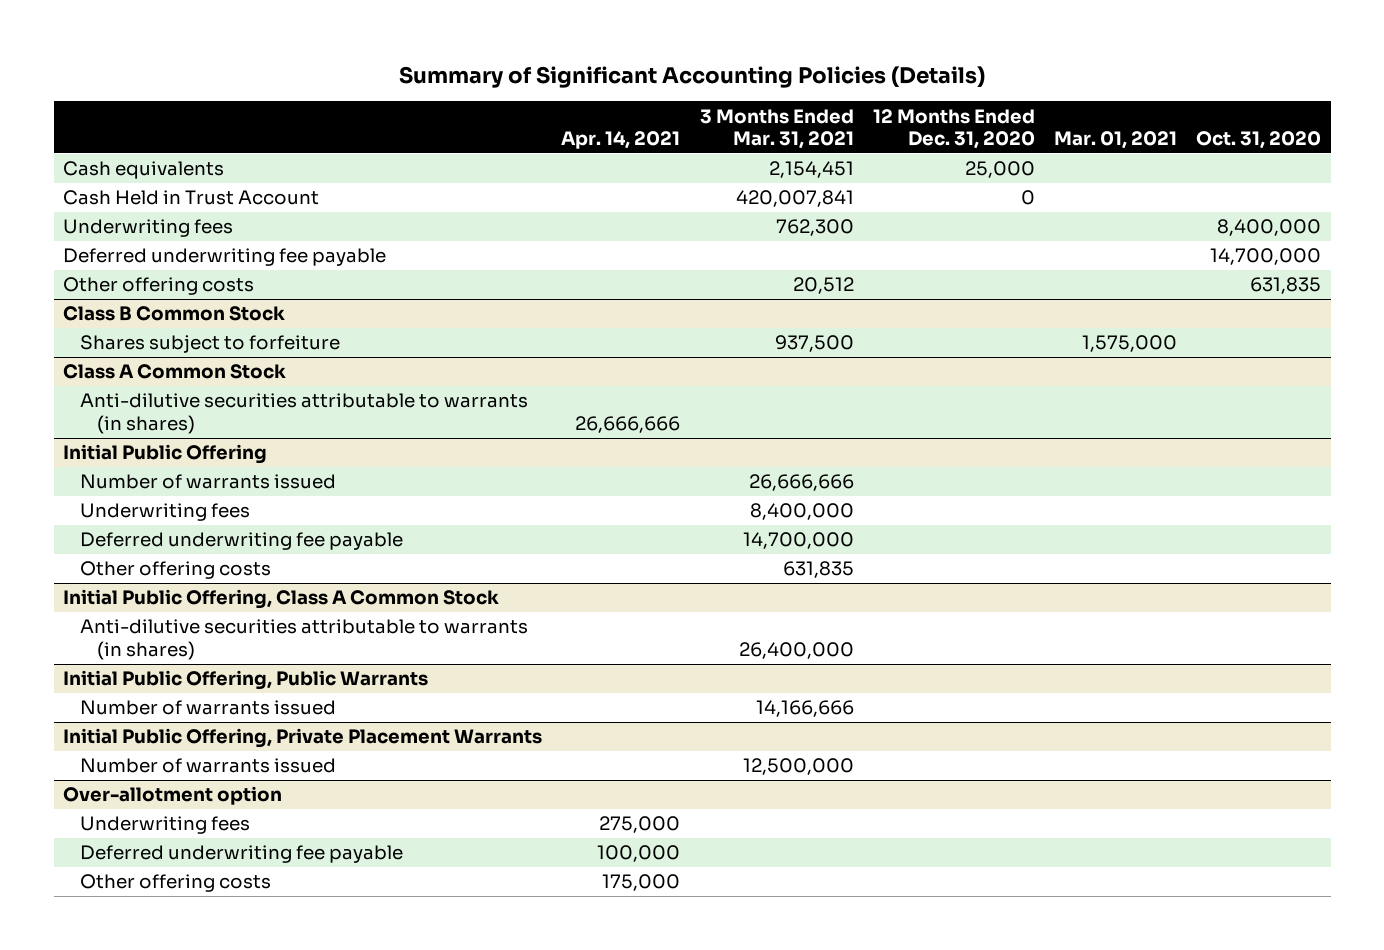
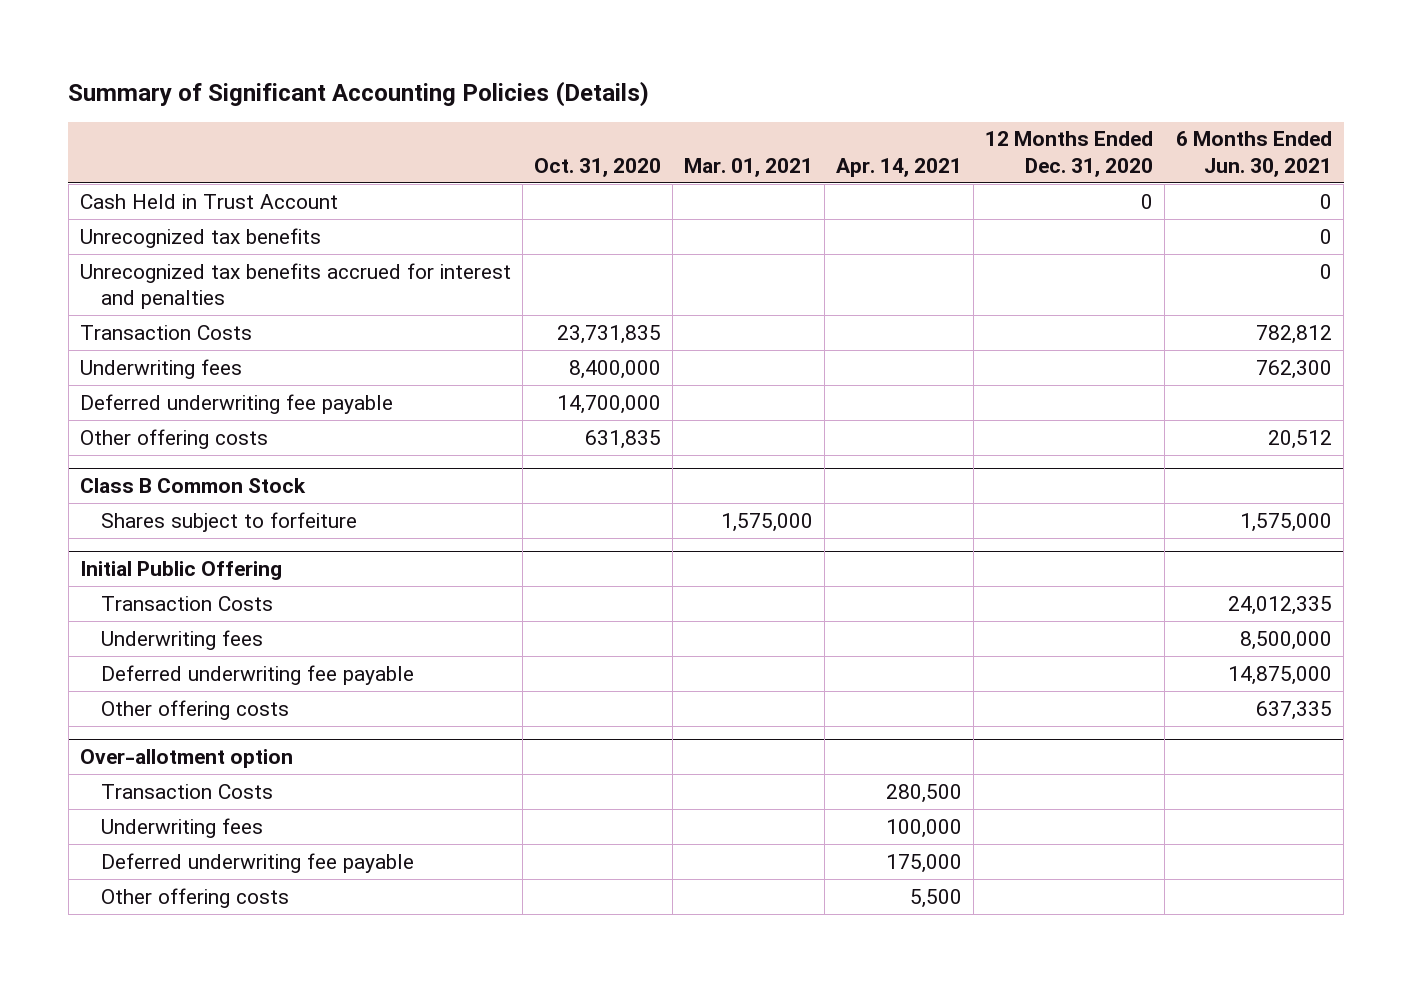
[699,108,854,150] 3 Months Ended Mar. 31, 2021 -> none
none -> [1176,131,1333,178] 6 Months Ended Jun. 30, 2021
[63,161,225,180] Cash equivalents -> none
none -> [79,227,321,248] Unrecognized tax benefits
none -> [79,262,511,310] Unrecognized tax benefits accrued for interest and penalties
none -> [79,324,252,340] Transaction Costs
[63,364,287,380] Class A Common Stock -> none
[80,393,529,434] Anti-dilutive securities attributable to warrants (in shares) -> none
[80,474,337,490] Number of warrants issued -> none
none -> [100,595,273,611] Transaction Costs
[63,589,500,610] Initial Public Offering, Class A Common Stock -> none
[80,619,529,660] Anti-dilutive securities attributable to warrants (in shares) -> none
[63,670,429,691] Initial Public Offering, Public Warrants -> none
[80,700,337,716] Number of warrants issued -> none
[63,728,543,749] Initial Public Offering, Private Placement Warrants -> none
[80,758,337,774] Number of warrants issued -> none
none -> [100,783,273,799] Transaction Costs
[599,816,681,834] 275,000 -> [886,818,963,838] 100,000
[597,845,681,863] 100,000 -> [886,853,963,873] 175,000
[602,874,681,892] 175,000 -> [910,888,963,908] 5,500

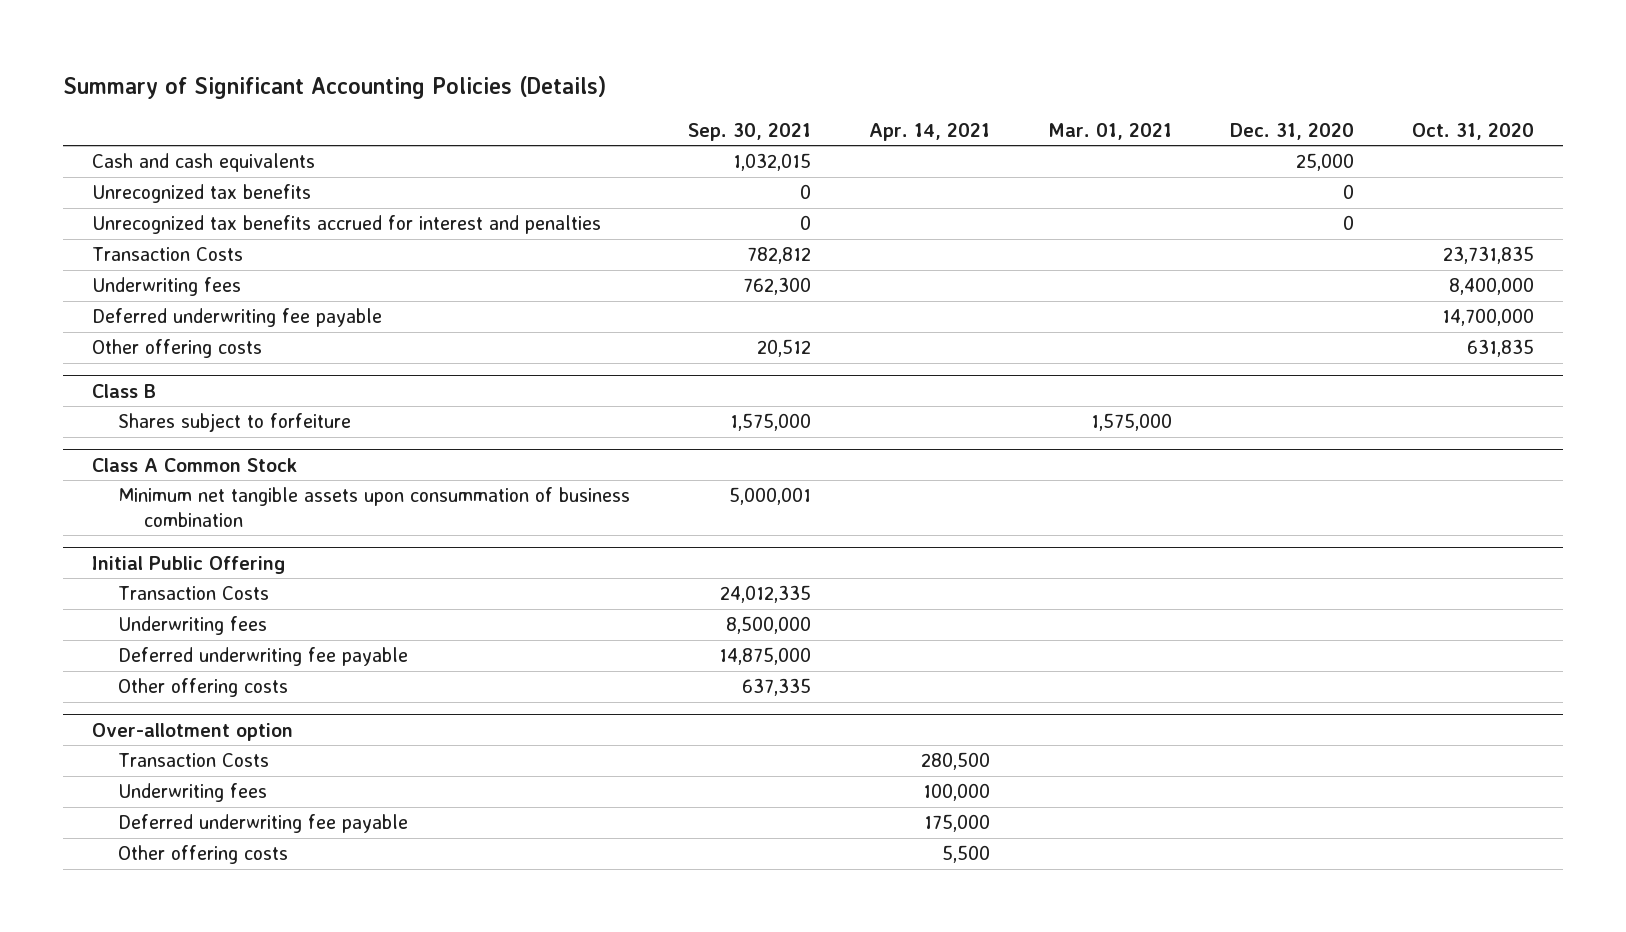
[985,131,1154,178] 12 Months Ended Dec. 31, 2020 -> none
[1176,131,1333,178] 6 Months Ended Jun. 30, 2021 -> none
none -> [688,122,812,141] Sep. 30, 2021
none -> [1229,122,1354,140] Dec. 31, 2020
[79,193,338,209] Cash Held in Trust Account -> none
none -> [91,153,315,173] Cash and cash equivalents
[79,478,306,494] Class B Common Stock -> [91,383,156,398] Class B
none -> [91,457,297,472] Class A Common Stock
none -> [118,487,631,527] Minimum net tangible assets upon consummation of business combination

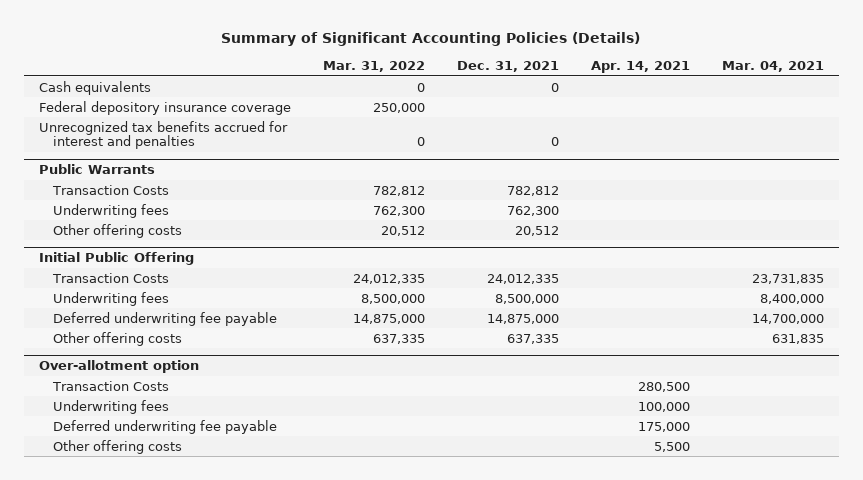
[688,122,812,141] Sep. 30, 2021 -> none
[1047,122,1172,140] Mar. 01, 2021 -> none
[1229,122,1354,140] Dec. 31, 2020 -> none
[1411,122,1534,140] Oct. 31, 2020 -> none
none -> [323,60,426,72] Mar. 31, 2022
none -> [456,60,559,72] Dec. 31, 2021
none -> [721,60,824,72] Mar. 04, 2021
[91,184,311,204] Unrecognized tax benefits -> none
[91,153,315,173] Cash and cash equivalents -> [39,80,152,95] Cash equivalents
none -> [39,100,292,115] Federal depository insurance coverage
[91,247,243,262] Transaction Costs -> none
[91,277,241,297] Underwriting fees -> none
[91,308,382,328] Deferred underwriting fee payable -> none
[91,339,262,359] Other offering costs -> none
[91,383,156,398] Class B -> none
[118,413,352,433] Shares subject to forfeiture -> none
[91,457,297,472] Class A Common Stock -> none
[118,487,631,527] Minimum net tangible assets upon consummation of business combination -> none
none -> [39,163,156,174] Public Warrants
none -> [51,184,169,195] Transaction Costs
none -> [52,203,169,218] Underwriting fees
none -> [52,223,182,238] Other offering costs

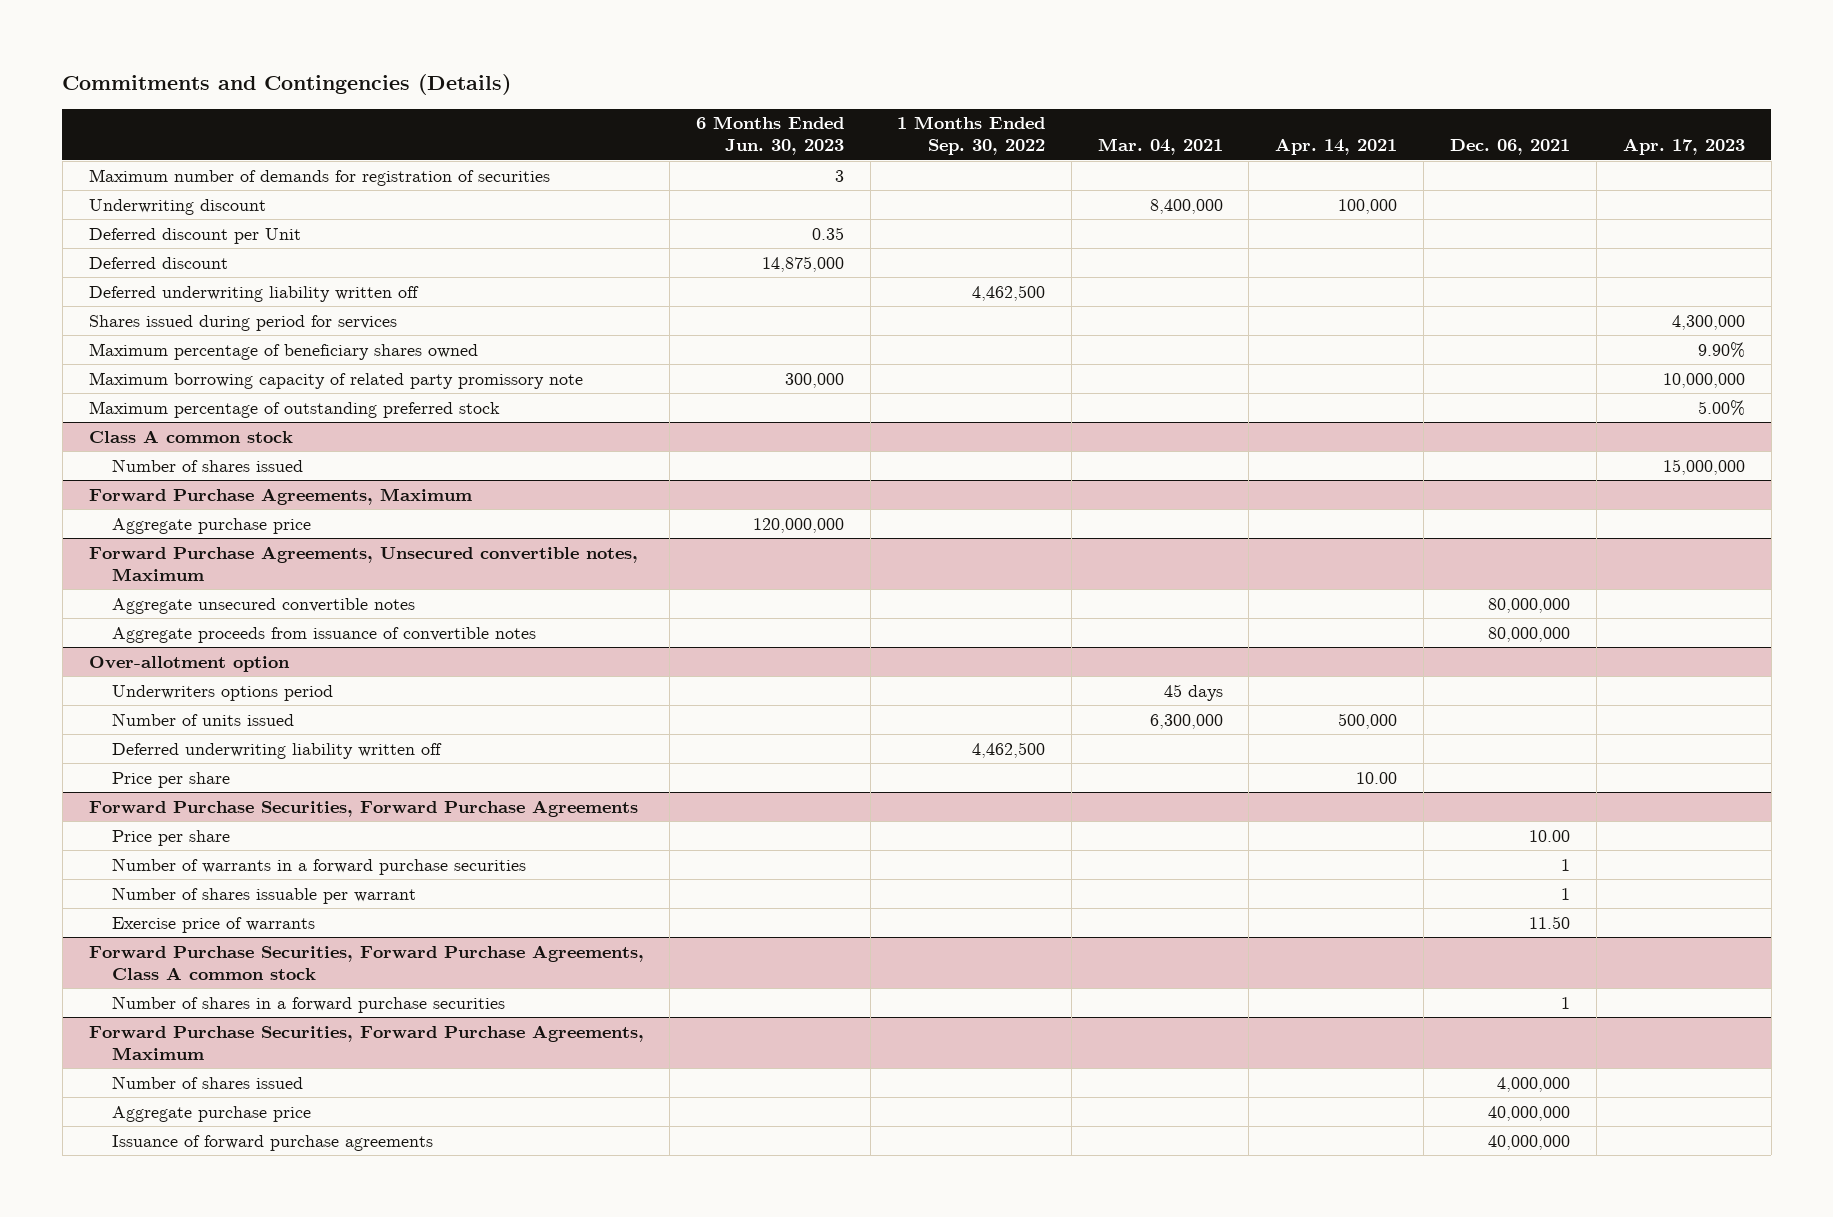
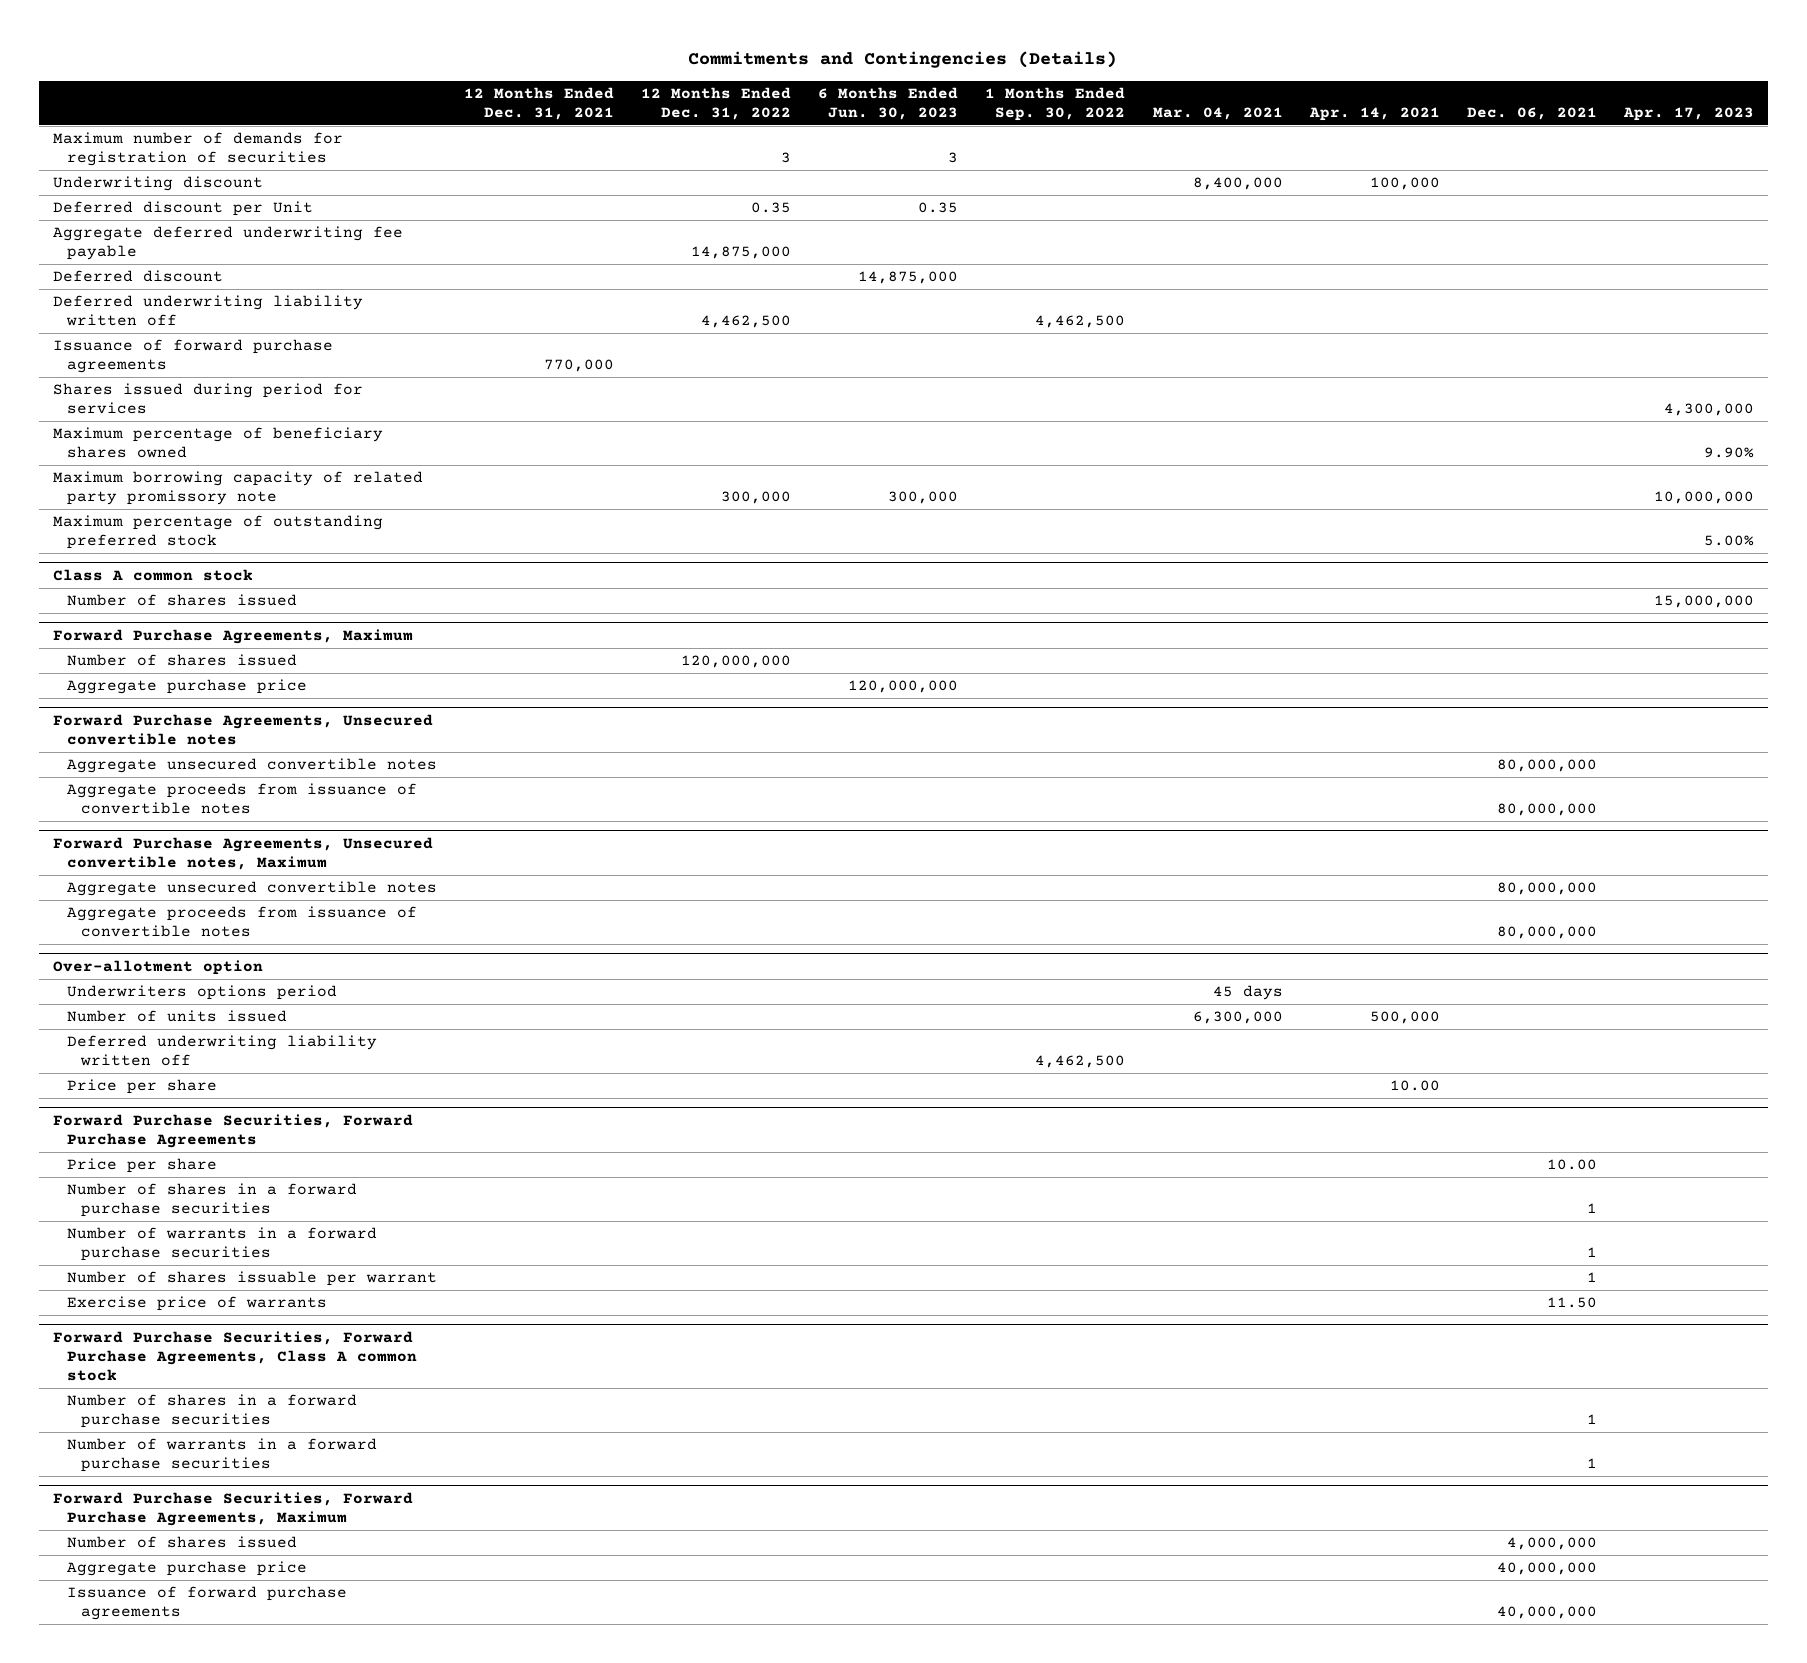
none -> [463,86,614,120] 12 Months Ended Dec. 31, 2021
none -> [641,86,792,120] 12 Months Ended Dec. 31, 2022
none -> [52,226,403,261] Aggregate deferred underwriting fee payable
none -> [52,339,333,374] Issuance of forward purchase agreements
none -> [66,654,297,667] Number of shares issued
none -> [52,713,433,745] Forward Purchase Agreements, Unsecured convertible notes
none -> [66,758,437,774] Aggregate unsecured convertible notes
none -> [66,783,417,815] Aggregate proceeds from issuance of convertible notes
none -> [66,1183,357,1218] Number of shares in a forward purchase securities
none -> [66,1438,377,1473] Number of warrants in a forward purchase securities

